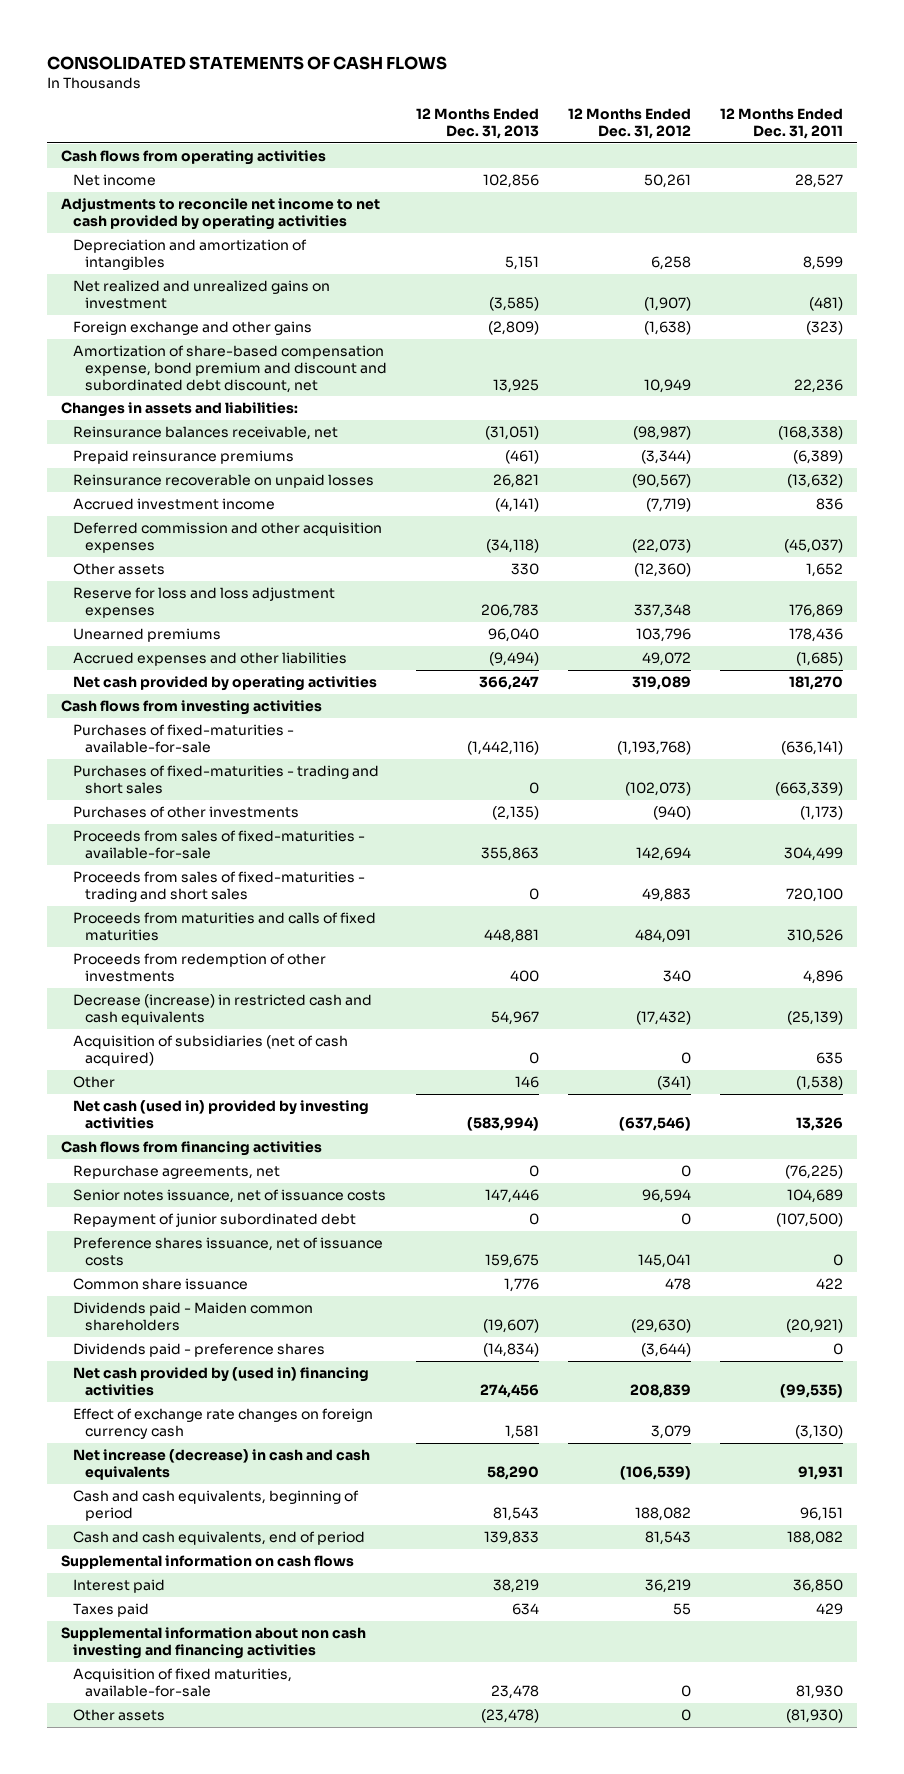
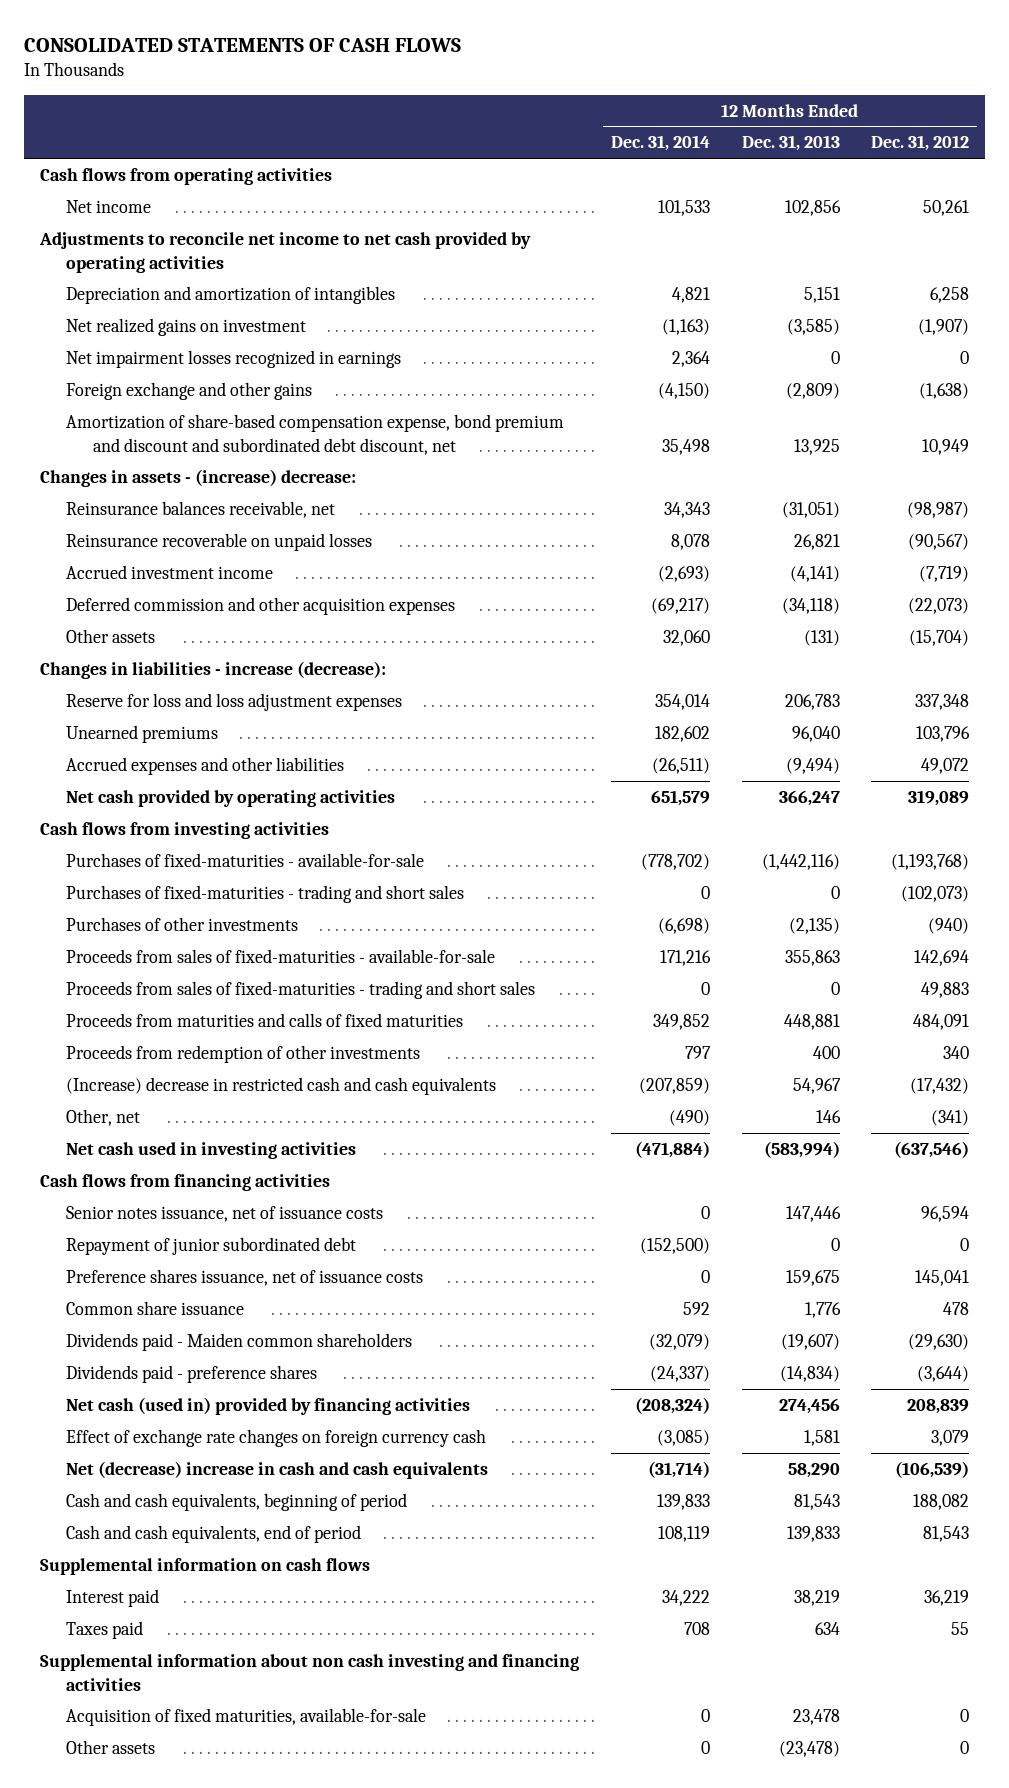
[719,108,843,139] 12 Months Ended Dec. 31, 2011 -> none
none -> [610,135,710,152] Dec. 31, 2014
[72,280,330,309] Net realized and unrealized gains on investment -> [66,318,307,337] Net realized gains on investment
none -> [66,350,402,369] Net impairment losses recognized in earnings
[61,402,299,418] Changes in assets and liabilities: -> [39,469,356,488] Changes in assets - (increase) decrease:
[72,450,294,465] Prepaid reinsurance premiums -> none
[510,563,539,576] 330 -> [803,630,840,647] (131)
[633,563,691,578] (12,360) -> [909,630,970,647] (15,704)
none -> [39,661,386,680] Changes in liabilities - increase (decrease):
[72,1035,348,1066] Acquisition of subsidiaries (net of cash acquired) -> none
[72,994,372,1025] Decrease (increase) in restricted cash and cash equivalents -> [66,1077,497,1096] (Increase) decrease in restricted cash and cash equivalents
[72,1076,115,1089] Other -> [66,1109,141,1127] Other, net
[72,1100,369,1129] Net cash (used in) provided by investing activities -> [66,1142,357,1160] Net cash used in investing activities
[72,1165,280,1180] Repurchase agreements, net -> none
[72,1367,369,1396] Net cash provided by (used in) financing activities -> [66,1397,471,1416] Net cash (used in) provided by financing activities
[72,1449,370,1480] Net increase (decrease) in cash and cash equivalents -> [66,1461,489,1480] Net (decrease) increase in cash and cash equivalents

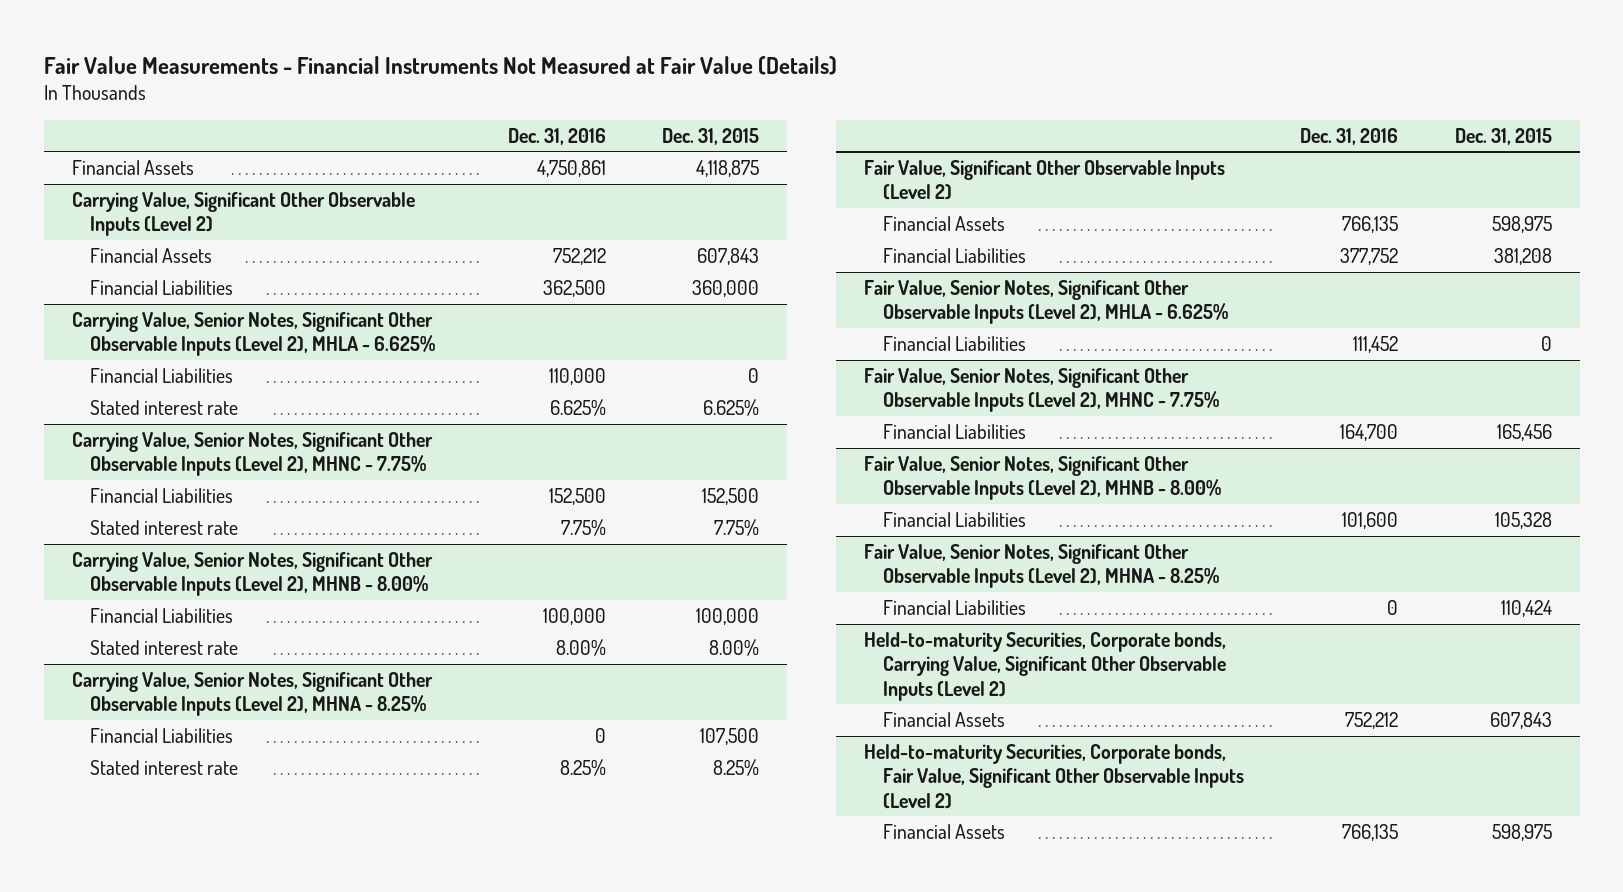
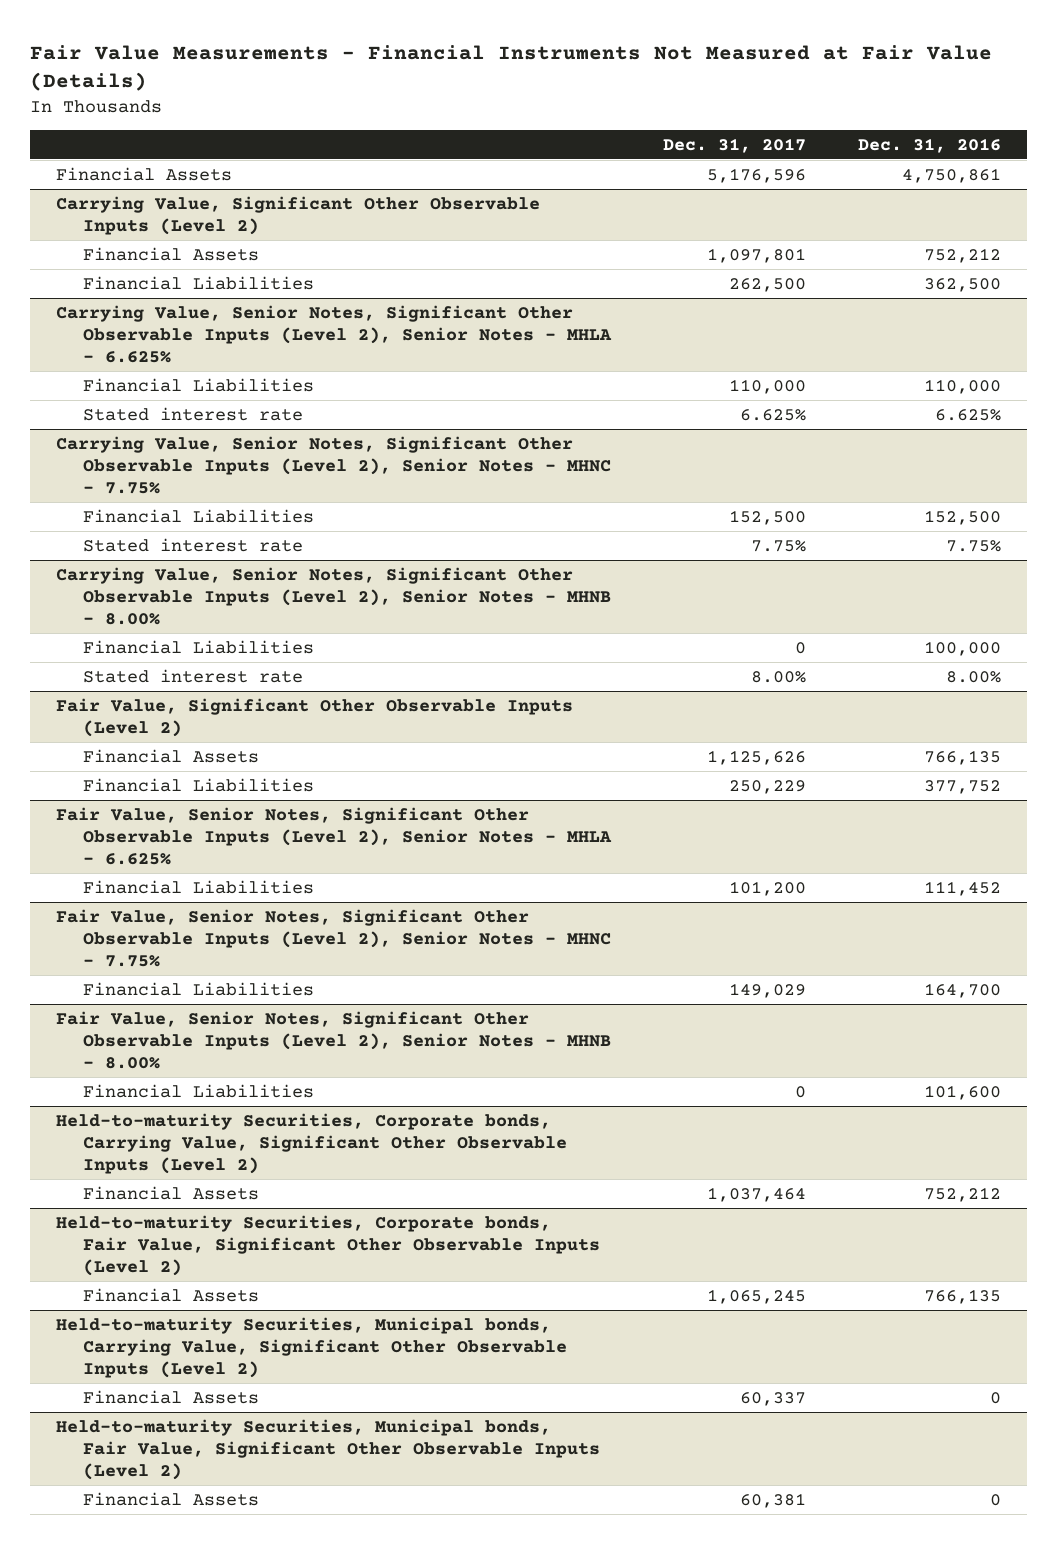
[662,127,760,145] Dec. 31, 2015 -> none
none -> [662,137,806,153] Dec. 31, 2017
[71,311,436,357] Carrying Value, Senior Notes, Significant Other Observable Inputs (Level 2), MHLA - 6.625% -> [56,304,612,364] Carrying Value, Senior Notes, Significant Other Observable Inputs (Level 2), Senior Notes - MHLA - 6.625%
[71,431,433,477] Carrying Value, Senior Notes, Significant Other Observable Inputs (Level 2), MHNC - 7.75% -> [56,435,611,495] Carrying Value, Senior Notes, Significant Other Observable Inputs (Level 2), Senior Notes - MHNC - 7.75%
[71,551,433,597] Carrying Value, Senior Notes, Significant Other Observable Inputs (Level 2), MHNB - 8.00% -> [56,566,611,626] Carrying Value, Senior Notes, Significant Other Observable Inputs (Level 2), Senior Notes - MHNB - 8.00%
[71,671,433,717] Carrying Value, Senior Notes, Significant Other Observable Inputs (Level 2), MHNA - 8.25% -> none
[90,727,234,743] Financial Liabilities -> none
[90,759,239,775] Stated interest rate -> none
[864,279,1228,325] Fair Value, Senior Notes, Significant Other Observable Inputs (Level 2), MHLA - 6.625% -> [56,806,612,866] Fair Value, Senior Notes, Significant Other Observable Inputs (Level 2), Senior Notes - MHLA - 6.625%
[864,367,1219,413] Fair Value, Senior Notes, Significant Other Observable Inputs (Level 2), MHNC - 7.75% -> [56,908,611,968] Fair Value, Senior Notes, Significant Other Observable Inputs (Level 2), Senior Notes - MHNC - 7.75%
[864,455,1221,501] Fair Value, Senior Notes, Significant Other Observable Inputs (Level 2), MHNB - 8.00% -> [56,1010,611,1070] Fair Value, Senior Notes, Significant Other Observable Inputs (Level 2), Senior Notes - MHNB - 8.00%
[864,543,1219,589] Fair Value, Senior Notes, Significant Other Observable Inputs (Level 2), MHNA - 8.25% -> none
[882,599,1026,615] Financial Liabilities -> none
none -> [56,1316,567,1379] Held-to-maturity Securities, Municipal bonds, Carrying Value, Significant Other Observable Inputs (Level 2)
none -> [82,1389,259,1404] Financial Assets
none -> [56,1418,600,1481] Held-to-maturity Securities, Municipal bonds, Fair Value, Significant Other Observable Inputs (Level 2)
none -> [82,1491,259,1506] Financial Assets

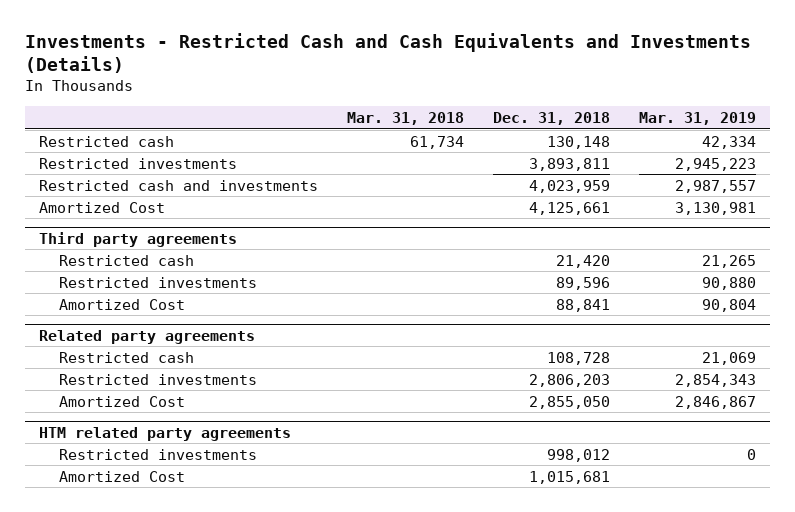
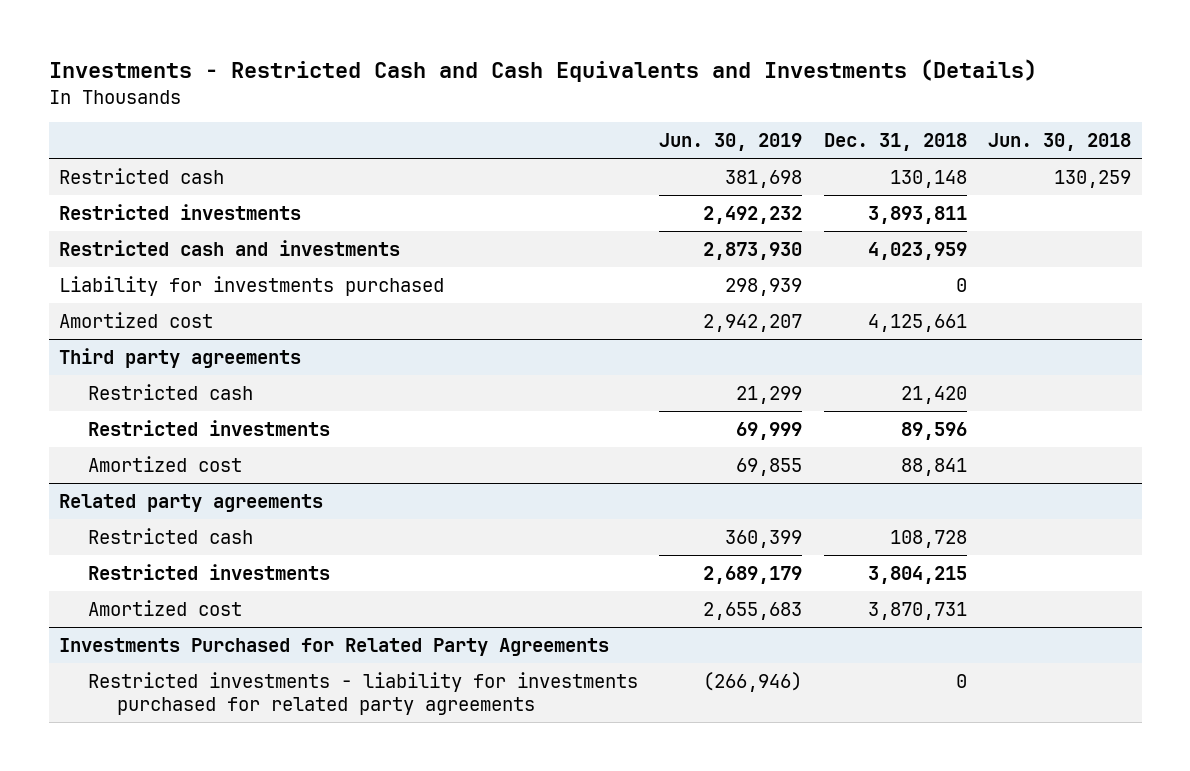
[346,112,464,126] Mar. 31, 2018 -> none
[638,112,756,126] Mar. 31, 2019 -> none
none -> [659,133,803,152] Jun. 30, 2019
none -> [988,133,1132,152] Jun. 30, 2018
none -> [59,275,445,296] Liability for investments purchased
[39,201,166,213] Amortized Cost -> [59,311,214,328] Amortized cost
[59,298,186,310] Amortized Cost -> [87,455,242,472] Amortized cost
[39,426,292,441] HTM related party agreements -> none
[59,448,258,460] Restricted investments -> none
[59,470,186,482] Amortized Cost -> none
[528,373,610,387] 2,806,203 -> [867,565,967,584] 3,804,215
[59,395,186,407] Amortized Cost -> [87,599,242,616] Amortized cost
[528,395,610,409] 2,855,050 -> [867,601,967,620] 3,870,731
none -> [59,637,610,656] Investments Purchased for Related Party Agreements
none -> [87,671,638,715] Restricted investments - liability for investments purchased for related party agreements

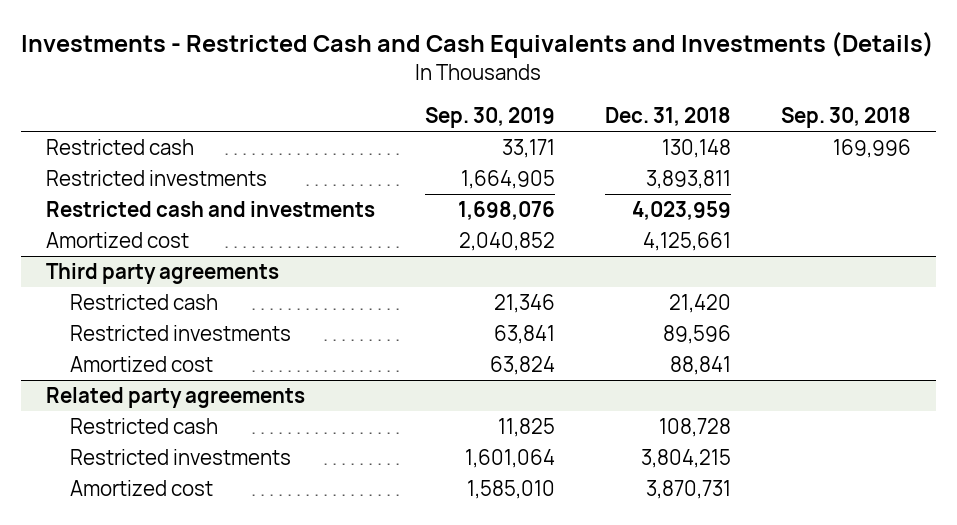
[659,133,803,152] Jun. 30, 2019 -> none
[988,133,1132,152] Jun. 30, 2018 -> none
none -> [424,107,555,129] Sep. 30, 2019
none -> [781,107,912,129] Sep. 30, 2018
[59,275,445,296] Liability for investments purchased -> none
[59,637,610,656] Investments Purchased for Related Party Agreements -> none
[87,671,638,715] Restricted investments - liability for investments purchased for related party agreements -> none

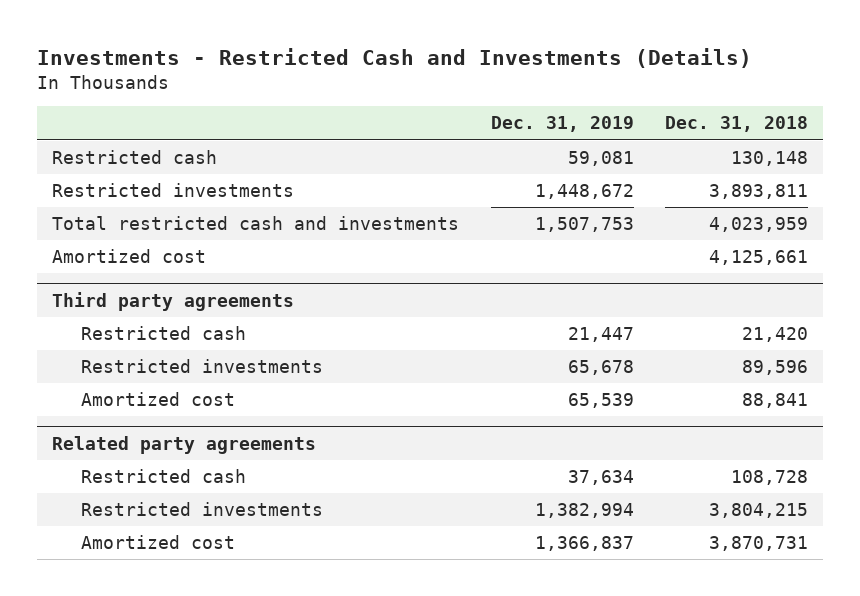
[21,32,935,59] Investments - Restricted Cash and Cash Equivalents and Investments (Details) -> [36,47,752,68] Investments - Restricted Cash and Investments (Details)
[424,107,555,129] Sep. 30, 2019 -> none
[781,107,912,129] Sep. 30, 2018 -> none
none -> [490,116,634,133] Dec. 31, 2019
[45,201,375,218] Restricted cash and investments -> [52,216,460,231] Total restricted cash and investments

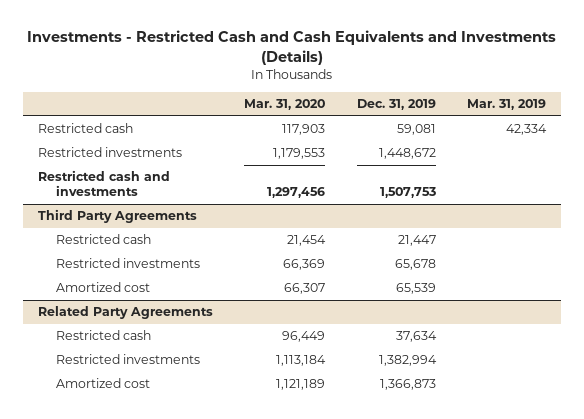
[36,47,752,68] Investments - Restricted Cash and Investments (Details) -> [26,30,556,65] Investments - Restricted Cash and Cash Equivalents and Investments (Details)
[664,116,808,133] Dec. 31, 2018 -> none
none -> [244,99,326,111] Mar. 31, 2020
none -> [466,99,546,111] Mar. 31, 2019
[52,249,207,264] Amortized cost -> none
[52,216,460,231] Total restricted cash and investments -> [38,170,171,197] Restricted cash and investments
[52,291,295,311] Third party agreements -> [38,209,198,224] Third Party Agreements
[52,435,317,454] Related party agreements -> [38,306,214,320] Related Party Agreements
[534,536,634,552] 1,366,837 -> [379,379,436,391] 1,366,873

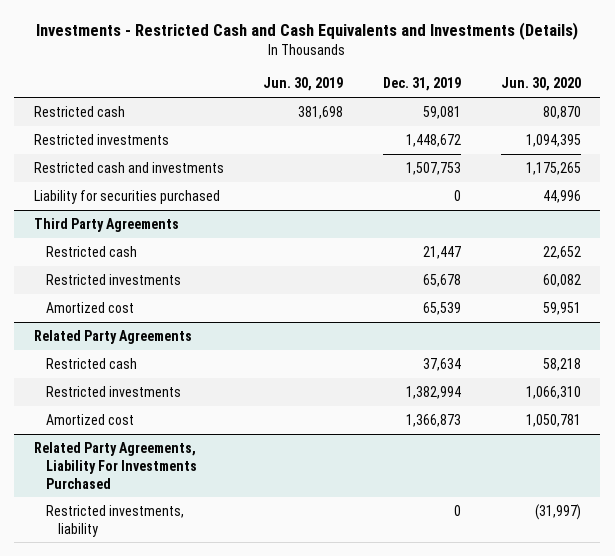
[244,99,326,111] Mar. 31, 2020 -> none
[466,99,546,111] Mar. 31, 2019 -> none
none -> [263,77,344,92] Jun. 30, 2019
none -> [500,77,581,92] Jun. 30, 2020
none -> [33,189,220,204] Liability for securities purchased
none -> [33,441,197,489] Related Party Agreements, Liability For Investments Purchased
none -> [45,504,184,537] Restricted investments, liability

